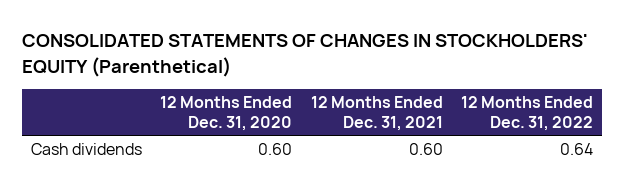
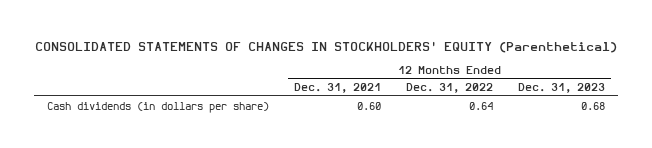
[160,96,293,131] 12 Months Ended Dec. 31, 2020 -> none
none -> [518,82,606,93] Dec. 31, 2023
[31,143,143,156] Cash dividends -> [46,101,269,113] Cash dividends (in dollars per share)

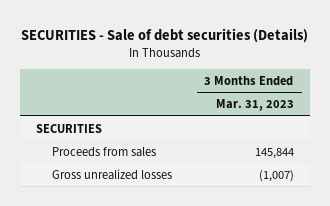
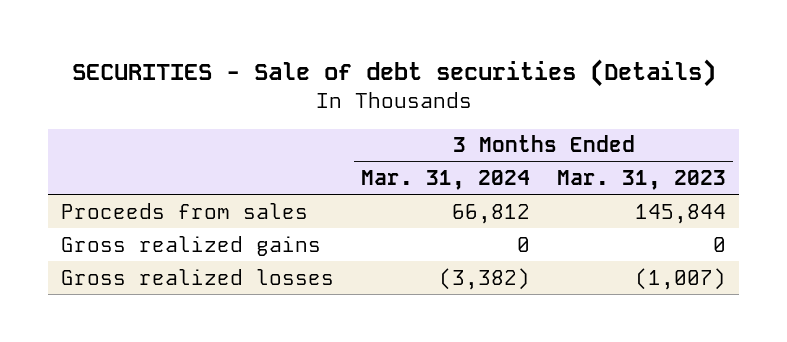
none -> [361,169,531,190] Mar. 31, 2024
[36,123,103,133] SECURITIES -> none
none -> [61,235,322,256] Gross realized gains
[52,168,173,180] Gross unrealized losses -> [61,268,335,285] Gross realized losses

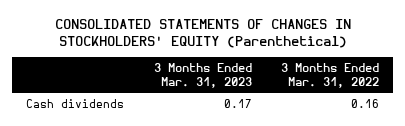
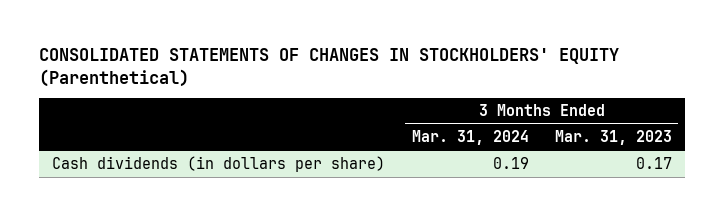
[280,62,379,88] 3 Months Ended Mar. 31, 2022 -> none
none -> [411,130,529,146] Mar. 31, 2024
[26,98,125,108] Cash dividends -> [52,156,386,173] Cash dividends (in dollars per share)

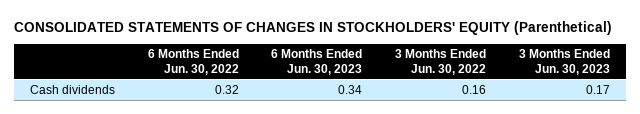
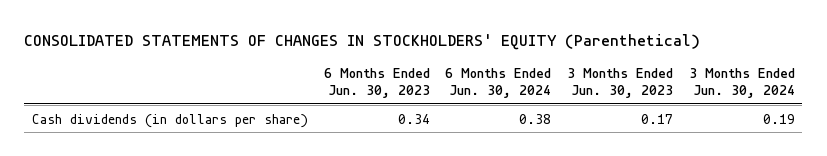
[147,49,239,75] 6 Months Ended Jun. 30, 2022 -> none
[395,49,487,75] 3 Months Ended Jun. 30, 2022 -> none
none -> [445,68,552,98] 6 Months Ended Jun. 30, 2024
none -> [688,68,795,98] 3 Months Ended Jun. 30, 2024
[30,85,116,95] Cash dividends -> [32,113,309,128] Cash dividends (in dollars per share)

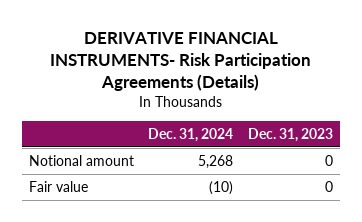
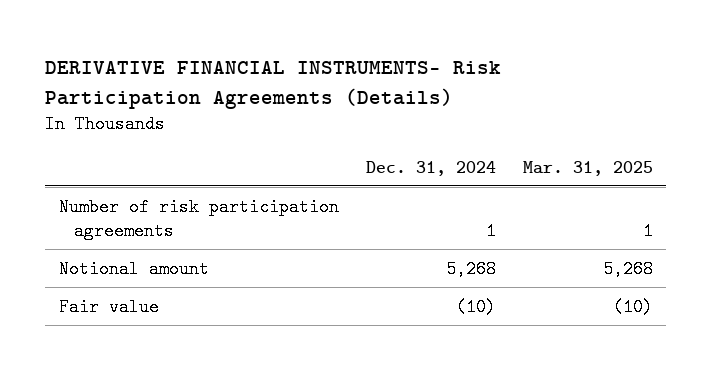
[247,128,333,143] Dec. 31, 2023 -> none
none -> [522,160,653,176] Mar. 31, 2025
none -> [58,197,339,241] Number of risk participation agreements

